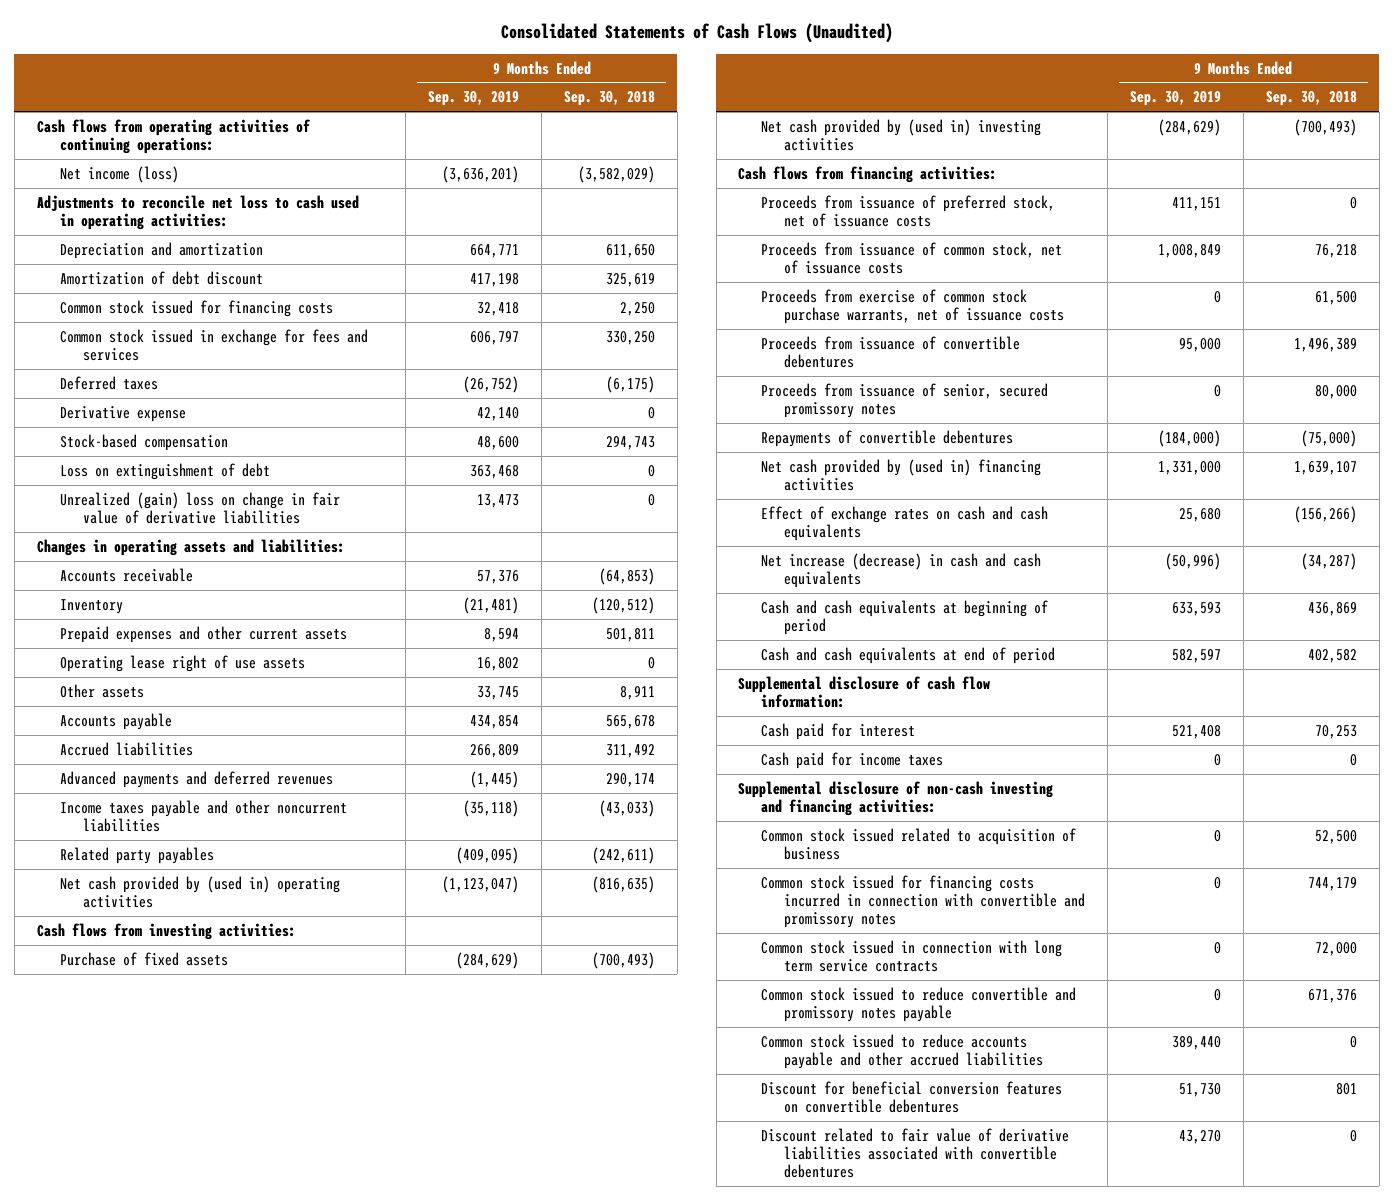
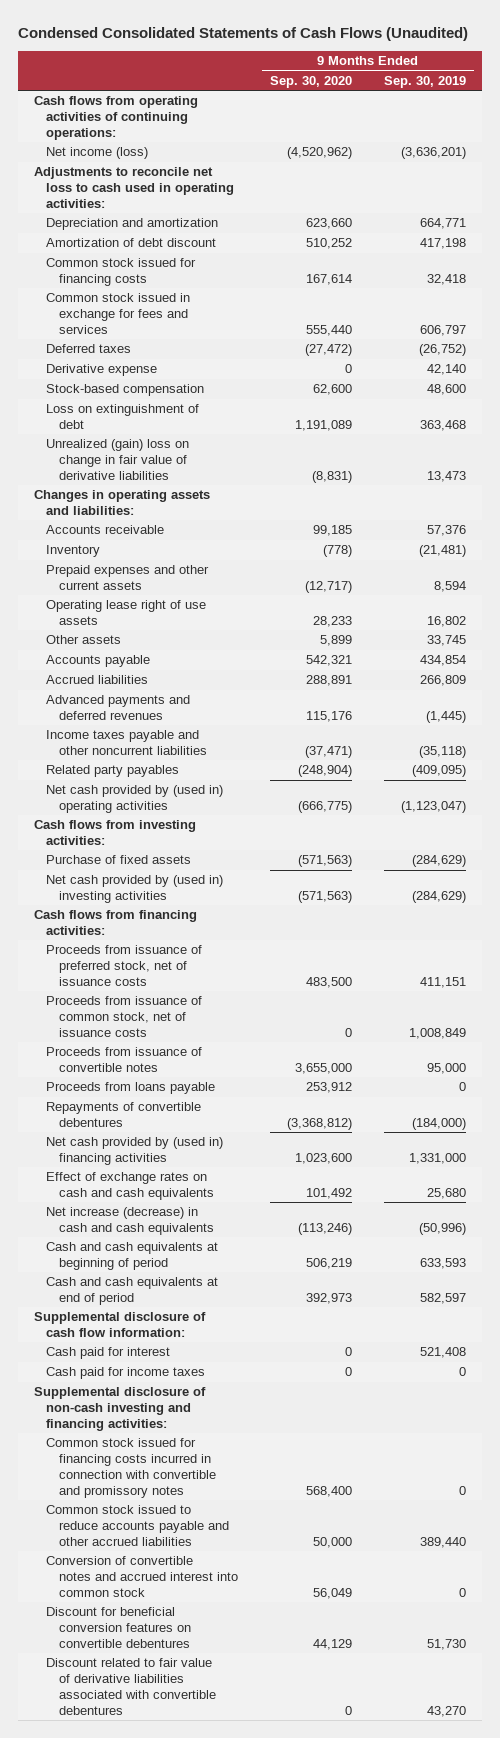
[500,23,893,44] Consolidated Statements of Cash Flows (Unaudited) -> [18,27,469,42] Condensed Consolidated Statements of Cash Flows (Unaudited)
[563,91,655,107] Sep. 30, 2018 -> none
none -> [269,75,352,88] Sep. 30, 2020
[761,288,1065,324] Proceeds from exercise of common stock purchase warrants, net of issuance costs -> none
[761,382,1049,418] Proceeds from issuance of senior, secured promissory notes -> none
[761,335,1021,368] Proceeds from issuance of convertible debentures -> [46,1047,203,1073] Proceeds from issuance of convertible notes
none -> [46,1082,216,1095] Proceeds from loans payable
[761,827,1077,860] Common stock issued related to acquisition of business -> none
[761,939,1063,972] Common stock issued in connection with long term service contracts -> none
[761,986,1077,1022] Common stock issued to reduce convertible and promissory notes payable -> none
none -> [46,1556,238,1597] Conversion of convertible notes and accrued interest into common stock

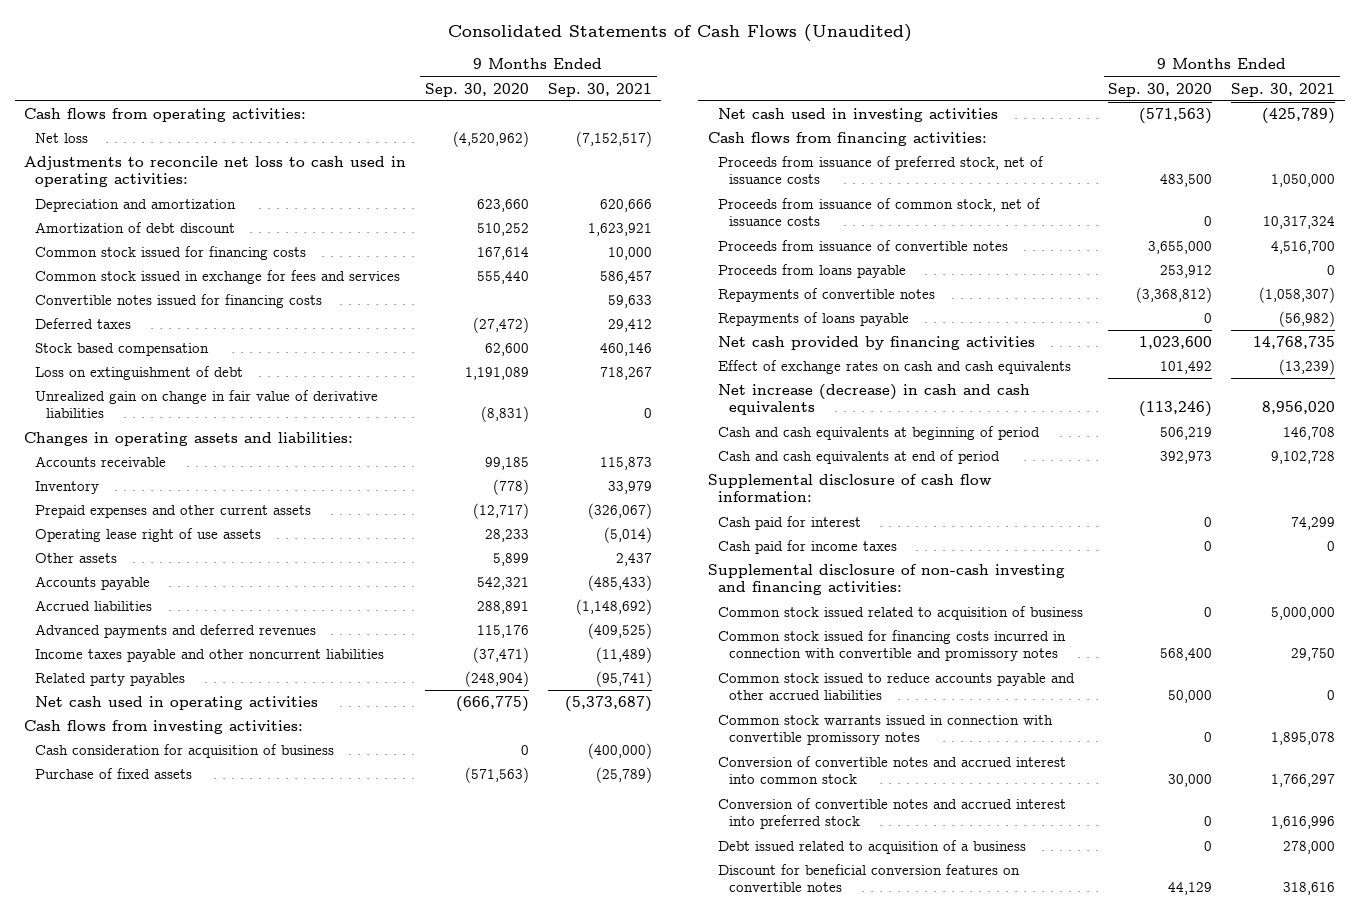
[18,27,469,42] Condensed Consolidated Statements of Cash Flows (Unaudited) -> [447,24,912,43] Consolidated Statements of Cash Flows (Unaudited)
[383,75,466,88] Sep. 30, 2019 -> none
none -> [547,82,652,97] Sep. 30, 2021
[34,96,199,140] Cash flows from operating activities of continuing operations: -> [24,108,307,123] Cash flows from operating activities:
[46,147,149,160] Net income (loss) -> [34,133,88,144] Net loss
none -> [34,294,322,309] Convertible notes issued for financing costs
[46,364,158,377] Derivative expense -> none
[46,384,205,397] Stock-based compensation -> [34,343,209,357] Stock based compensation
[46,439,190,480] Unrealized (gain) loss on change in fair value of derivative liabilities -> [34,390,378,419] Unrealized gain on change in fair value of derivative liabilities
[46,785,224,814] Net cash provided by (used in) operating activities -> [34,696,318,711] Net cash used in operating activities
none -> [34,744,334,759] Cash consideration for acquisition of business
[46,875,224,904] Net cash provided by (used in) investing activities -> [718,108,999,123] Net cash used in investing activities
[46,1102,202,1128] Repayments of convertible debentures -> [718,288,936,303] Repayments of convertible notes
none -> [718,312,910,327] Repayments of loans payable
[46,1137,224,1166] Net cash provided by (used in) financing activities -> [718,336,1036,351] Net cash provided by financing activities
none -> [718,606,1084,621] Common stock issued related to acquisition of business
[46,1658,216,1715] Discount related to fair value of derivative liabilities associated with convertible debentures -> none
none -> [718,715,1054,746] Common stock warrants issued in connection with convertible promissory notes
[312,1587,352,1599] 56,049 -> [1168,774,1213,788] 30,000
none -> [718,798,1067,830] Conversion of convertible notes and accrued interest into preferred stock
none -> [718,840,1027,855] Debt issued related to acquisition of a business
[46,1607,191,1648] Discount for beneficial conversion features on convertible debentures -> [718,864,1021,893] Discount for beneficial conversion features on convertible notes

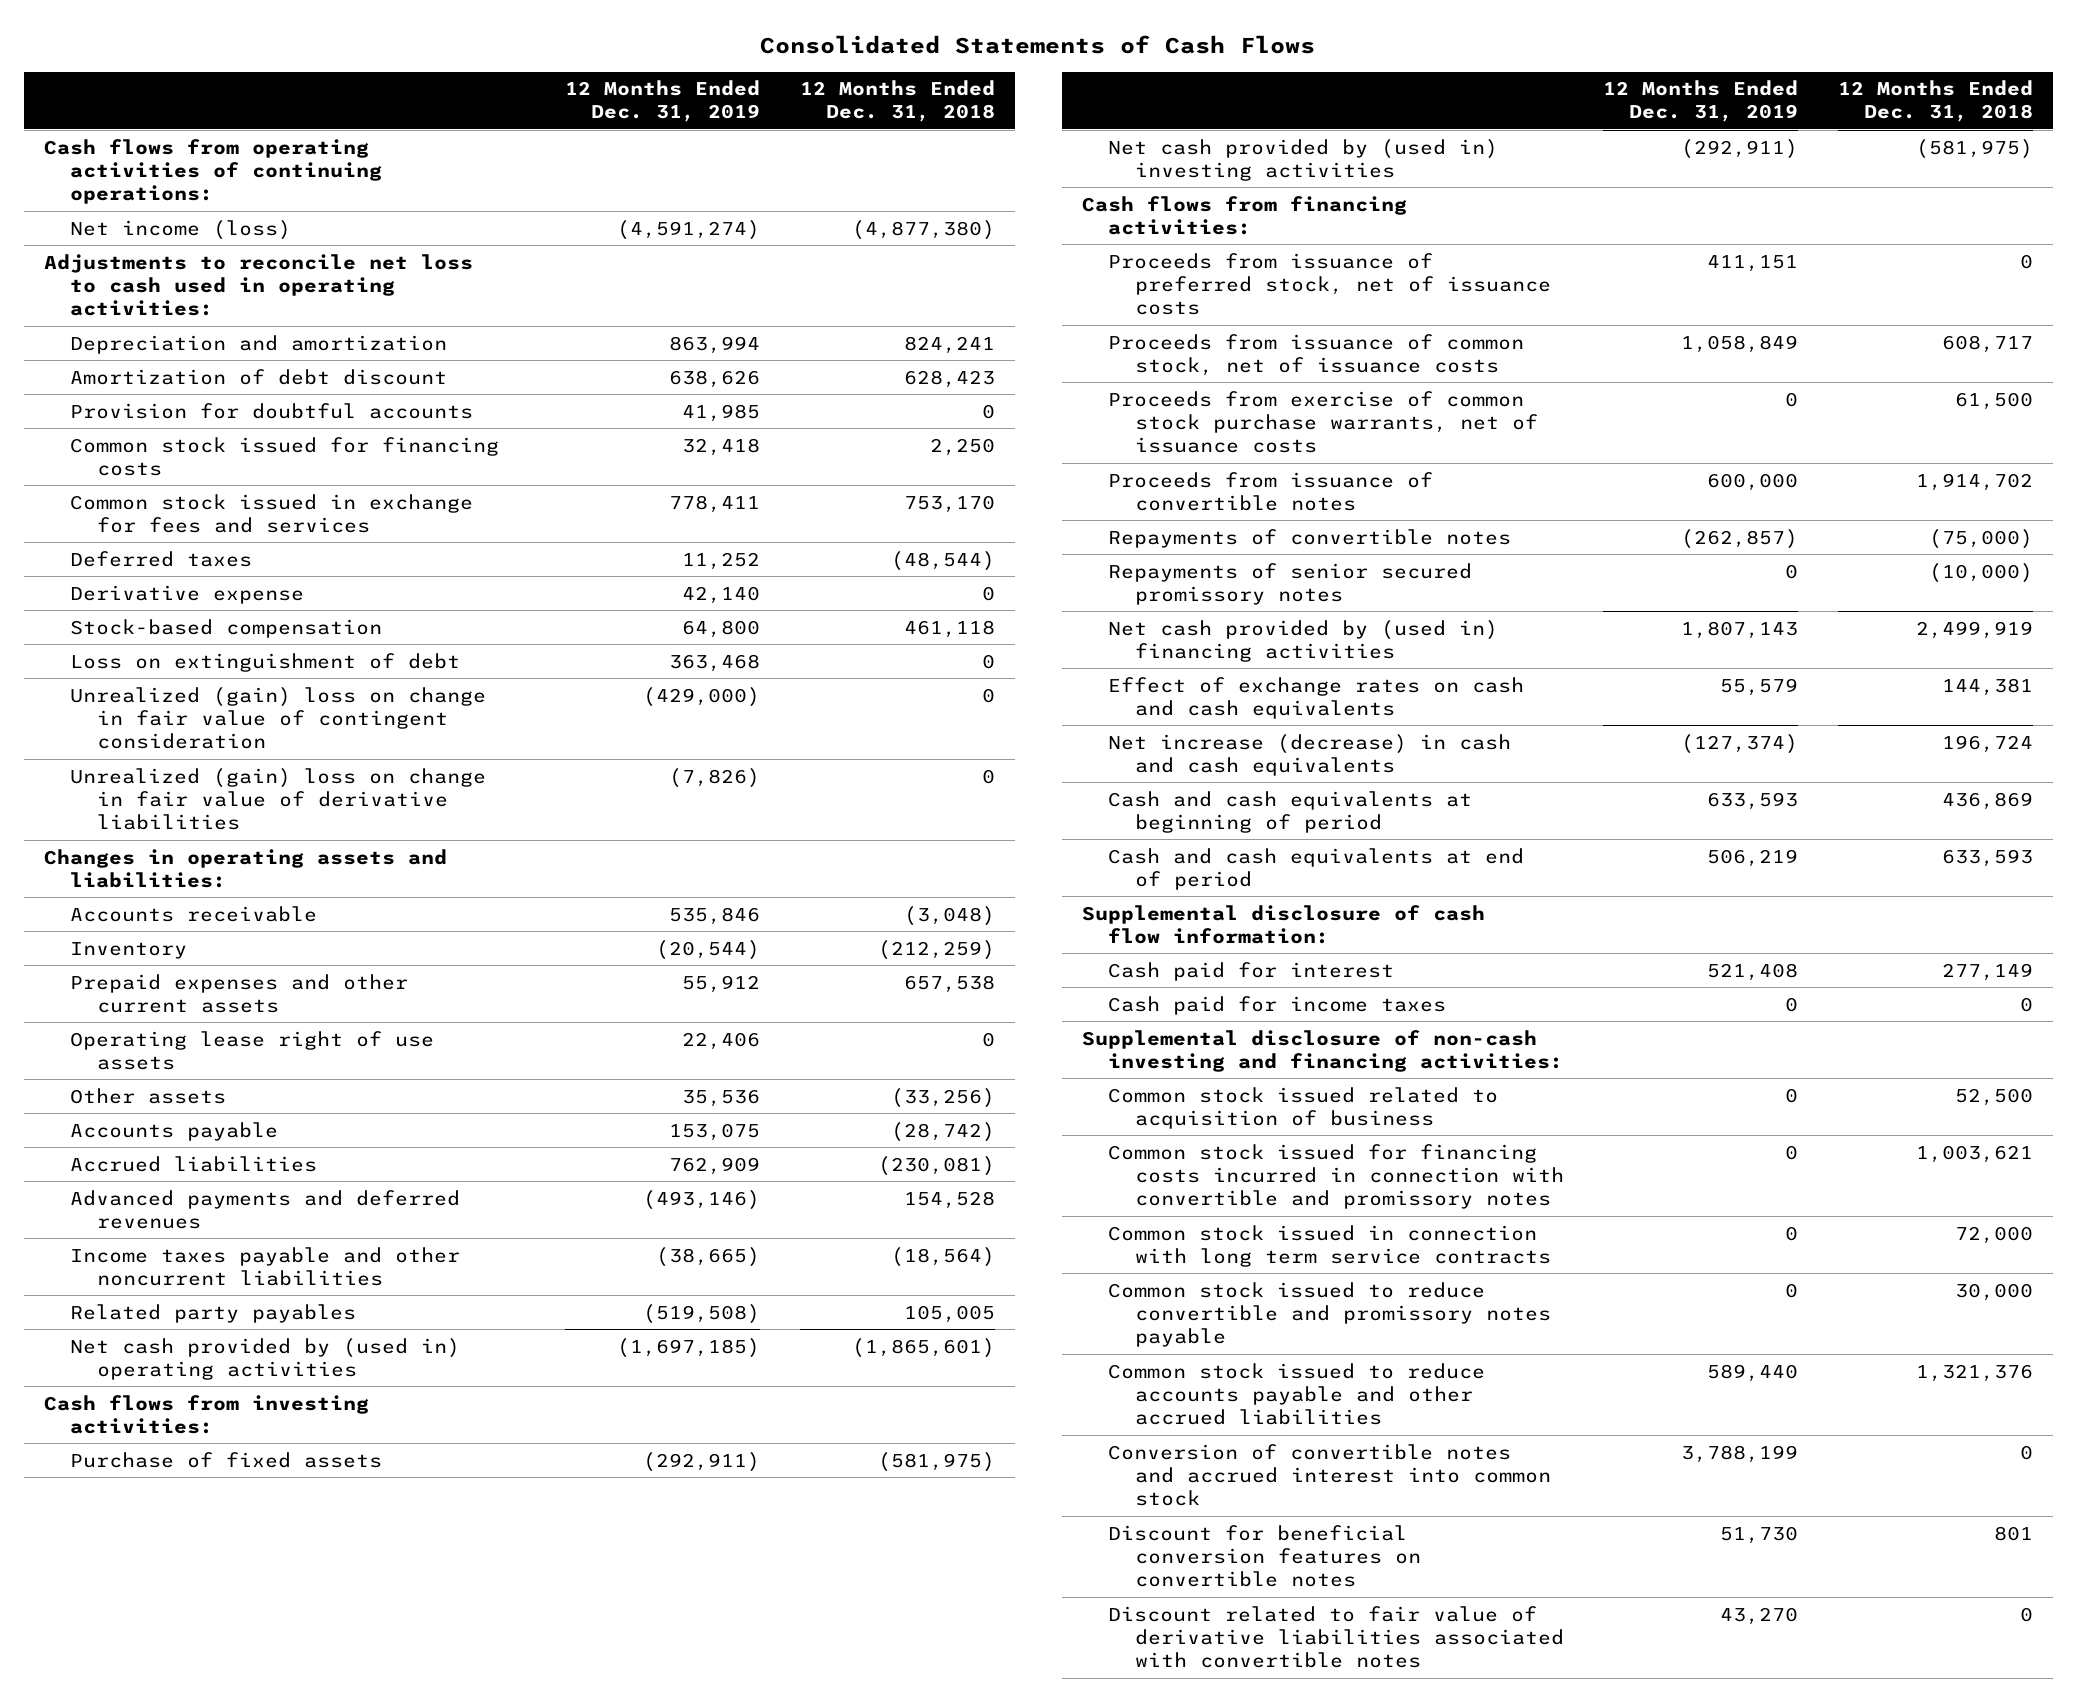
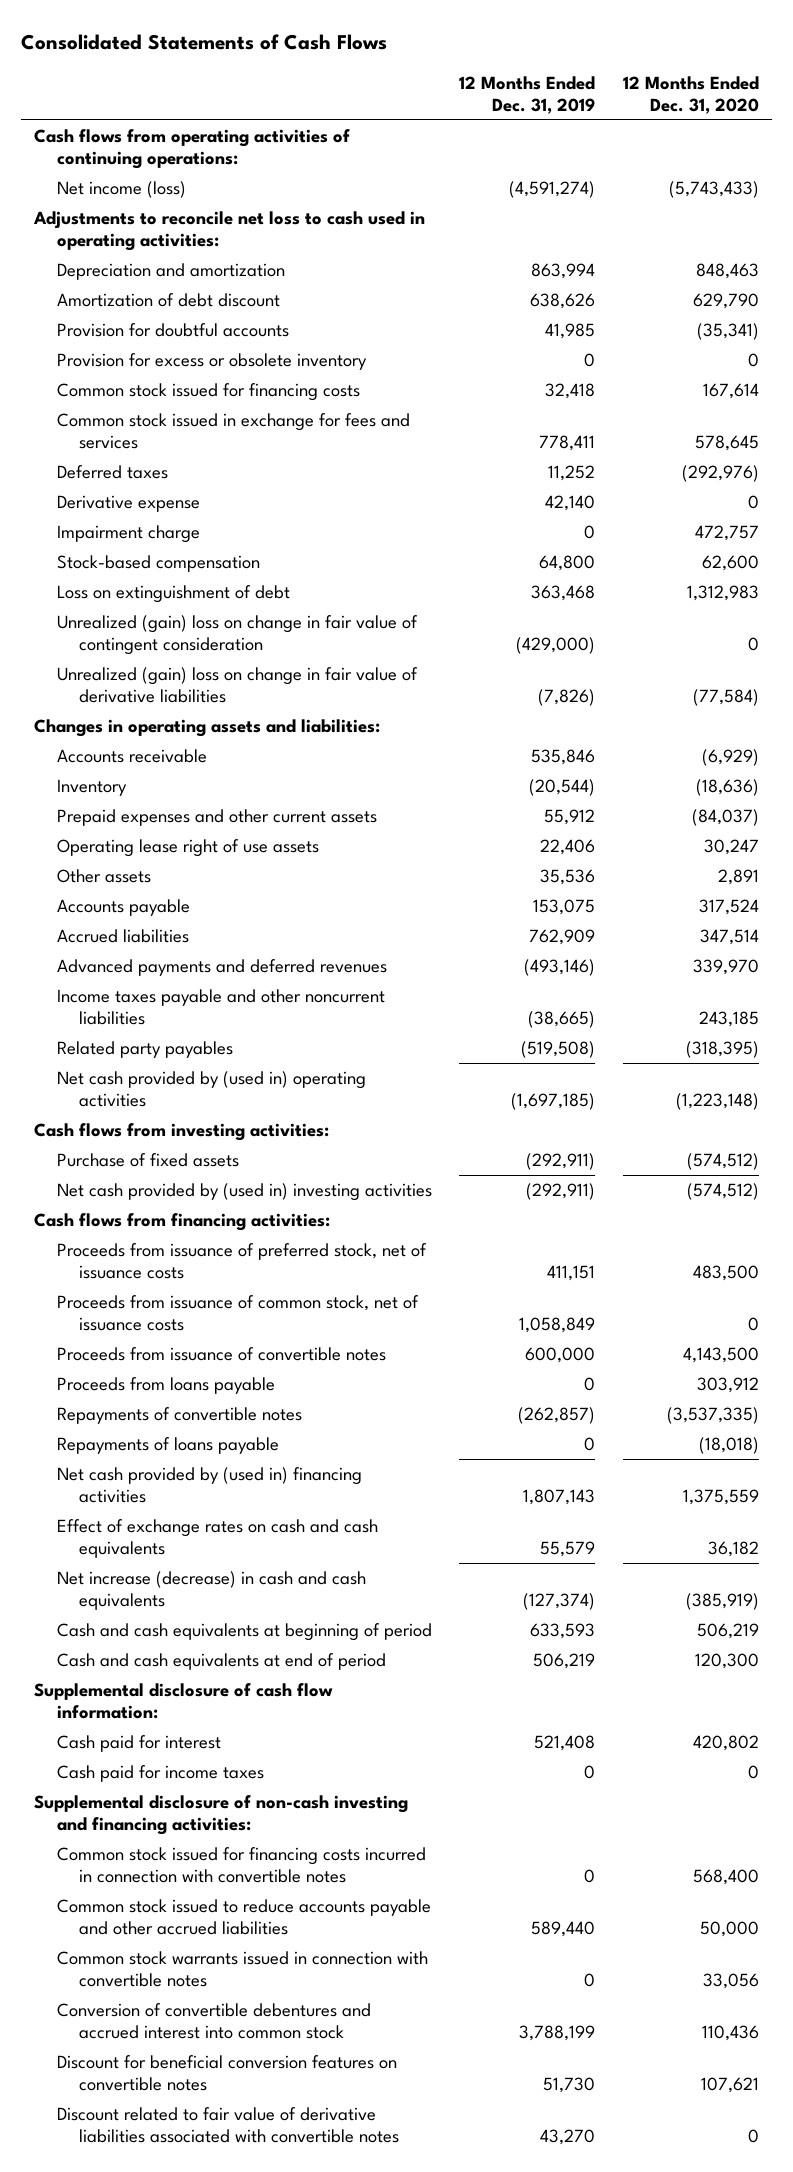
[800,80,996,123] 12 Months Ended Dec. 31, 2018 -> none
none -> [622,75,759,114] 12 Months Ended Dec. 31, 2020
none -> [56,353,367,371] Provision for excess or obsolete inventory
none -> [56,525,200,544] Impairment charge
[1108,390,1538,453] Proceeds from exercise of common stock purchase warrants, net of issuance costs -> none
none -> [56,1377,275,1395] Proceeds from loans payable
[1108,562,1473,605] Repayments of senior secured promissory notes -> none
none -> [56,1437,279,1455] Repayments of loans payable
[1108,1086,1499,1129] Common stock issued related to acquisition of business -> none
[1108,1224,1551,1267] Common stock issued in connection with long term service contracts -> none
[1108,1281,1551,1347] Common stock issued to reduce convertible and promissory notes payable -> none
[1108,1143,1564,1209] Common stock issued for financing costs incurred in connection with convertible and promissory notes -> [56,1847,426,1883] Common stock issued for financing costs incurred in connection with convertible notes
none -> [56,1951,428,1987] Common stock warrants issued in connection with convertible notes
[1108,1443,1551,1506] Conversion of convertible notes and accrued interest into common stock -> [56,2003,371,2039] Conversion of convertible debentures and accrued interest into common stock

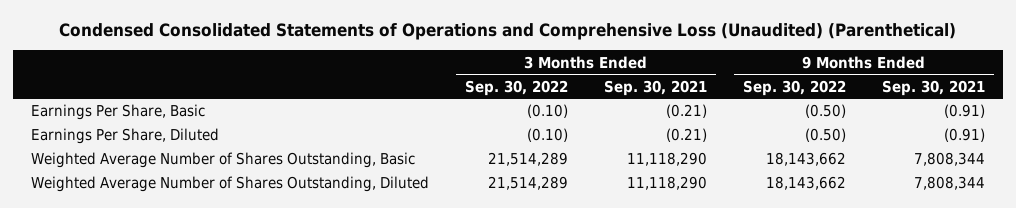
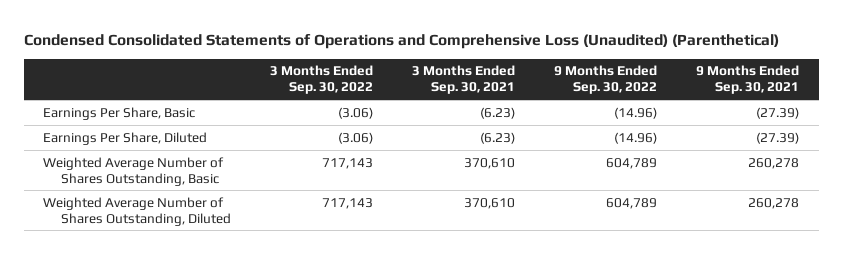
[527,104,569,119] (0.10) -> [337,106,373,119] (3.06)
[665,104,707,119] (0.21) -> [480,106,516,119] (6.23)
[804,104,846,119] (0.50) -> [614,106,658,119] (14.96)
[943,104,985,119] (0.91) -> [756,106,800,119] (27.39)
[527,128,569,143] (0.10) -> [337,131,373,144] (3.06)
[665,128,707,143] (0.21) -> [480,131,516,144] (6.23)
[804,128,846,143] (0.50) -> [614,131,658,144] (14.96)
[943,128,985,143] (0.91) -> [756,131,800,144] (27.39)
[488,152,569,167] 21,514,289 -> [321,157,373,169] 717,143
[626,152,707,167] 11,118,290 -> [464,157,516,169] 370,610
[765,152,846,167] 18,143,662 -> [606,157,658,169] 604,789
[913,152,985,167] 7,808,344 -> [748,157,800,169] 260,278
[488,176,569,191] 21,514,289 -> [321,197,373,209] 717,143
[626,176,707,191] 11,118,290 -> [464,197,516,209] 370,610
[765,176,846,191] 18,143,662 -> [606,197,658,209] 604,789
[913,176,985,191] 7,808,344 -> [748,197,800,209] 260,278

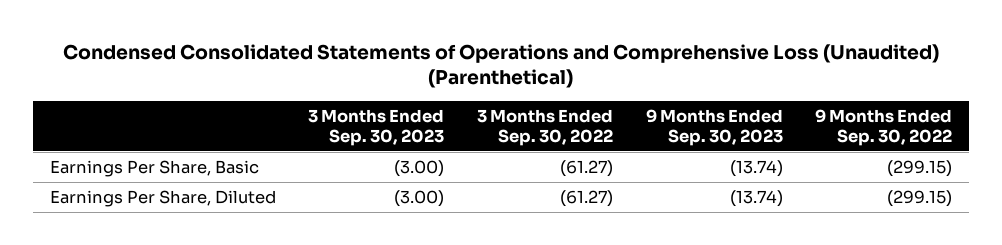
[412,65,516,95] 3 Months Ended Sep. 30, 2021 -> none
[696,65,800,95] 9 Months Ended Sep. 30, 2021 -> none
none -> [308,108,445,146] 3 Months Ended Sep. 30, 2023
none -> [645,108,783,146] 9 Months Ended Sep. 30, 2023
[43,156,225,186] Weighted Average Number of Shares Outstanding, Basic -> none
[43,196,231,226] Weighted Average Number of Shares Outstanding, Diluted -> none
[337,106,373,119] (3.06) -> [560,160,614,178] (61.27)
[614,106,658,119] (14.96) -> [887,160,953,178] (299.15)
[337,131,373,144] (3.06) -> [560,190,614,208] (61.27)
[614,131,658,144] (14.96) -> [887,190,953,208] (299.15)

